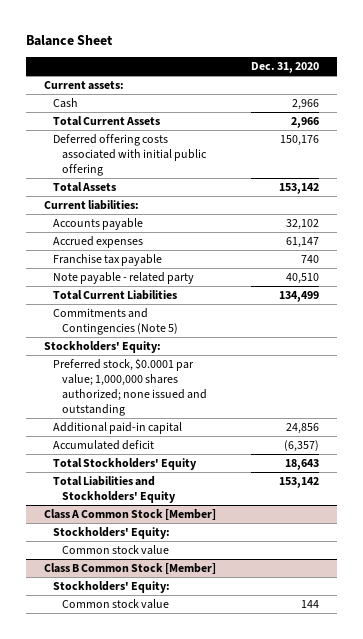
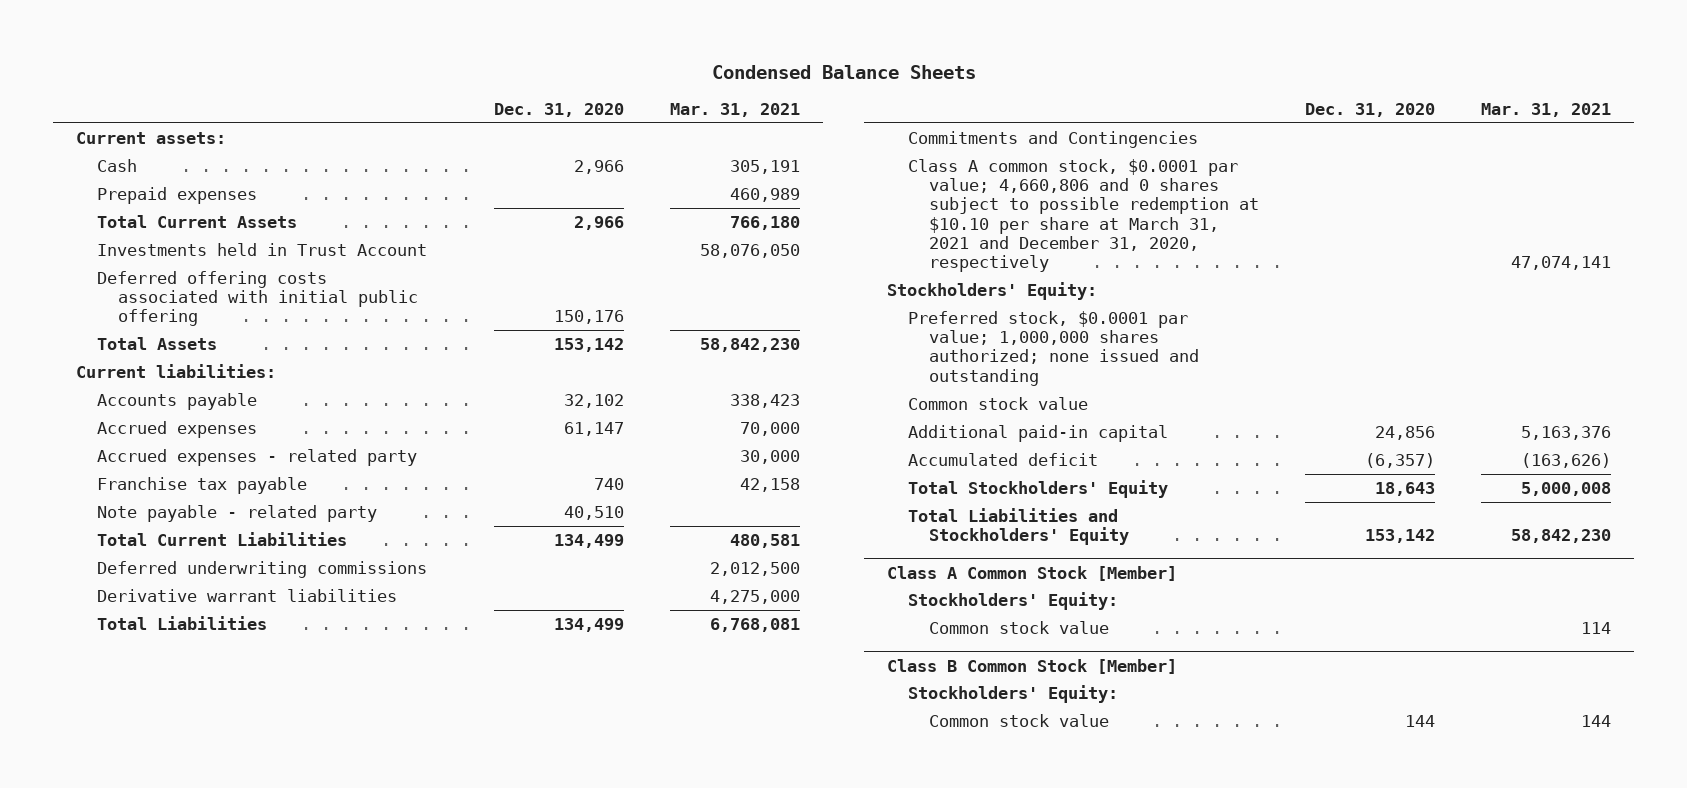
[25,34,113,46] Balance Sheet -> [711,64,976,79] Condensed Balance Sheets
none -> [669,103,800,118] Mar. 31, 2021
none -> [96,186,257,204] Prepaid expenses
none -> [96,242,427,256] Investments held in Trust Account
none -> [96,448,417,466] Accrued expenses - related party
none -> [96,560,427,578] Deferred underwriting commissions
none -> [96,588,397,602] Derivative warrant liabilities
none -> [96,615,267,630] Total Liabilities
[52,308,179,335] Commitments and Contingencies (Note 5) -> [908,130,1199,148] Commitments and Contingencies
none -> [908,158,1260,273] Class A common stock, $0.0001 par value; 4,660,806 and 0 shares subject to possible redemption at $10.10 per share at March 31, 2021 and December 31, 2020, respectively
none -> [908,396,1089,410] Common stock value

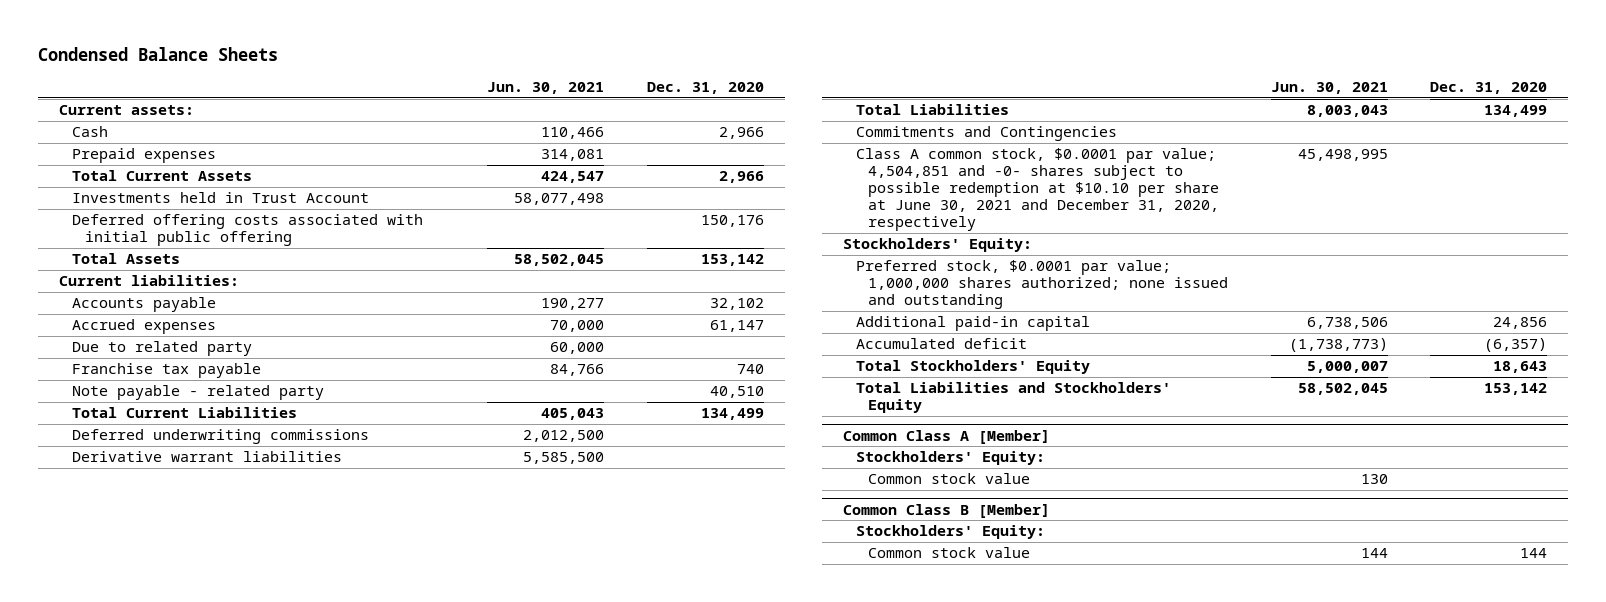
[669,103,800,118] Mar. 31, 2021 -> none
none -> [487,82,605,95] Jun. 30, 2021
[96,448,417,466] Accrued expenses - related party -> none
none -> [72,341,253,357] Due to related party
[908,158,1260,273] Class A common stock, $0.0001 par value; 4,660,806 and 0 shares subject to possible redemption at $10.10 per share at March 31, 2021 and December 31, 2020, respectively -> [855,148,1220,232] Class A common stock, $0.0001 par value; 4,504,851 and -0- shares subject to possible redemption at $10.10 per share at June 30, 2021 and December 31, 2020, respectively
[908,396,1089,410] Common stock value -> none
[887,565,1178,581] Class A Common Stock [Member] -> [842,429,1050,444] Common Class A [Member]
[887,658,1178,674] Class B Common Stock [Member] -> [842,503,1050,518] Common Class B [Member]

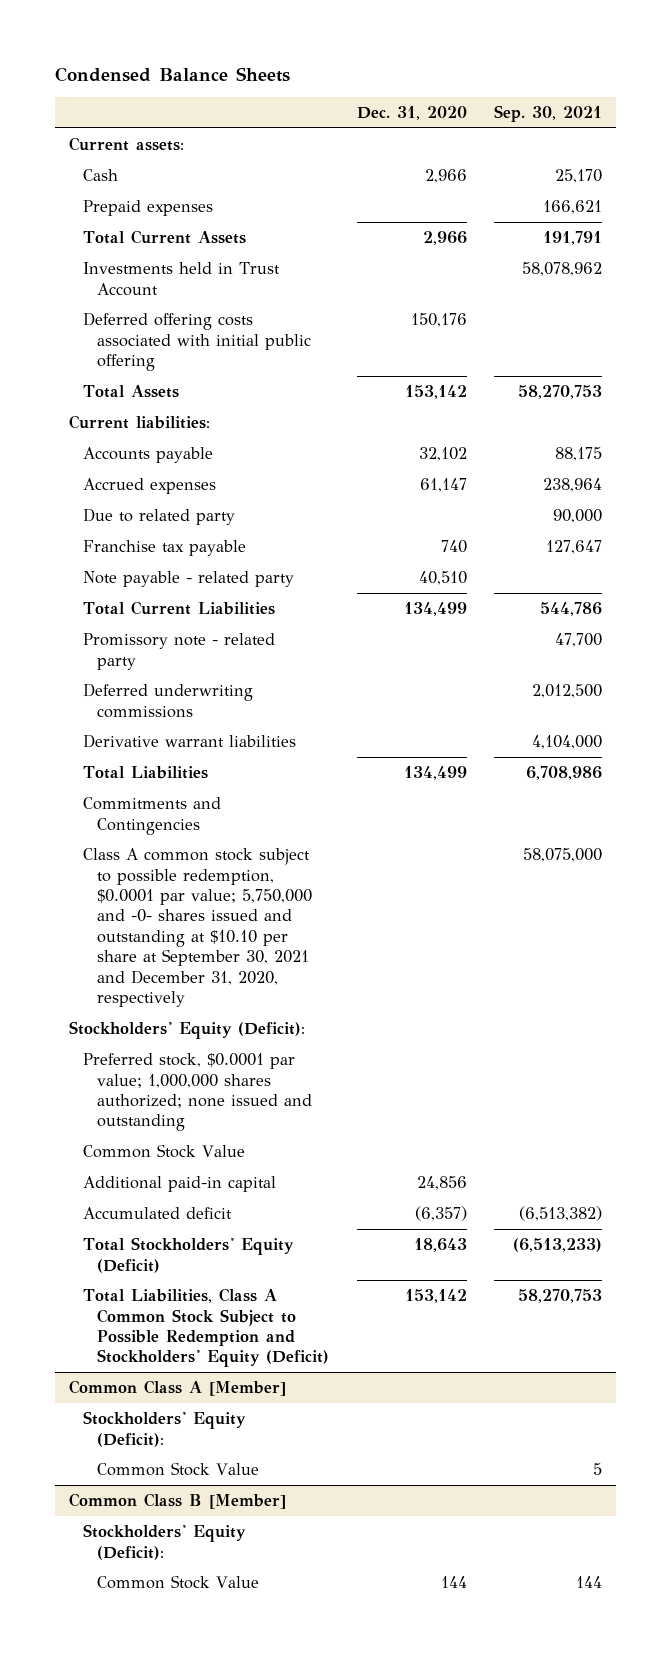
[487,82,605,95] Jun. 30, 2021 -> none
none -> [494,104,603,122] Sep. 30, 2021
none -> [83,633,276,670] Promissory note - related party
[855,148,1220,232] Class A common stock, $0.0001 par value; 4,504,851 and -0- shares subject to possible redemption at $10.10 per share at June 30, 2021 and December 31, 2020, respectively -> [83,848,313,1008] Class A common stock subject to possible redemption, $0.0001 par value; 5,750,000 and -0- shares issued and outstanding at $10.10 per share at September 30, 2021 and December 31, 2020, respectively
[842,238,1032,253] Stockholders' Equity: -> [68,1021,305,1040] Stockholders' Equity (Deficit):
none -> [83,1144,246,1159] Common Stock Value
[855,360,1090,375] Total Stockholders' Equity -> [83,1237,295,1273] Total Stockholders' Equity (Deficit)
[855,382,1171,414] Total Liabilities and Stockholders' Equity -> [83,1288,330,1368] Total Liabilities, Class A Common Stock Subject to Possible Redemption and Stockholders' Equity (Deficit)
[855,451,1045,466] Stockholders' Equity: -> [83,1411,247,1447] Stockholders' Equity (Deficit):
[868,473,1031,485] Common stock value -> [97,1462,260,1477] Common Stock Value
[855,525,1045,540] Stockholders' Equity: -> [83,1524,247,1560] Stockholders' Equity (Deficit):
[868,547,1031,559] Common stock value -> [97,1575,260,1590] Common Stock Value

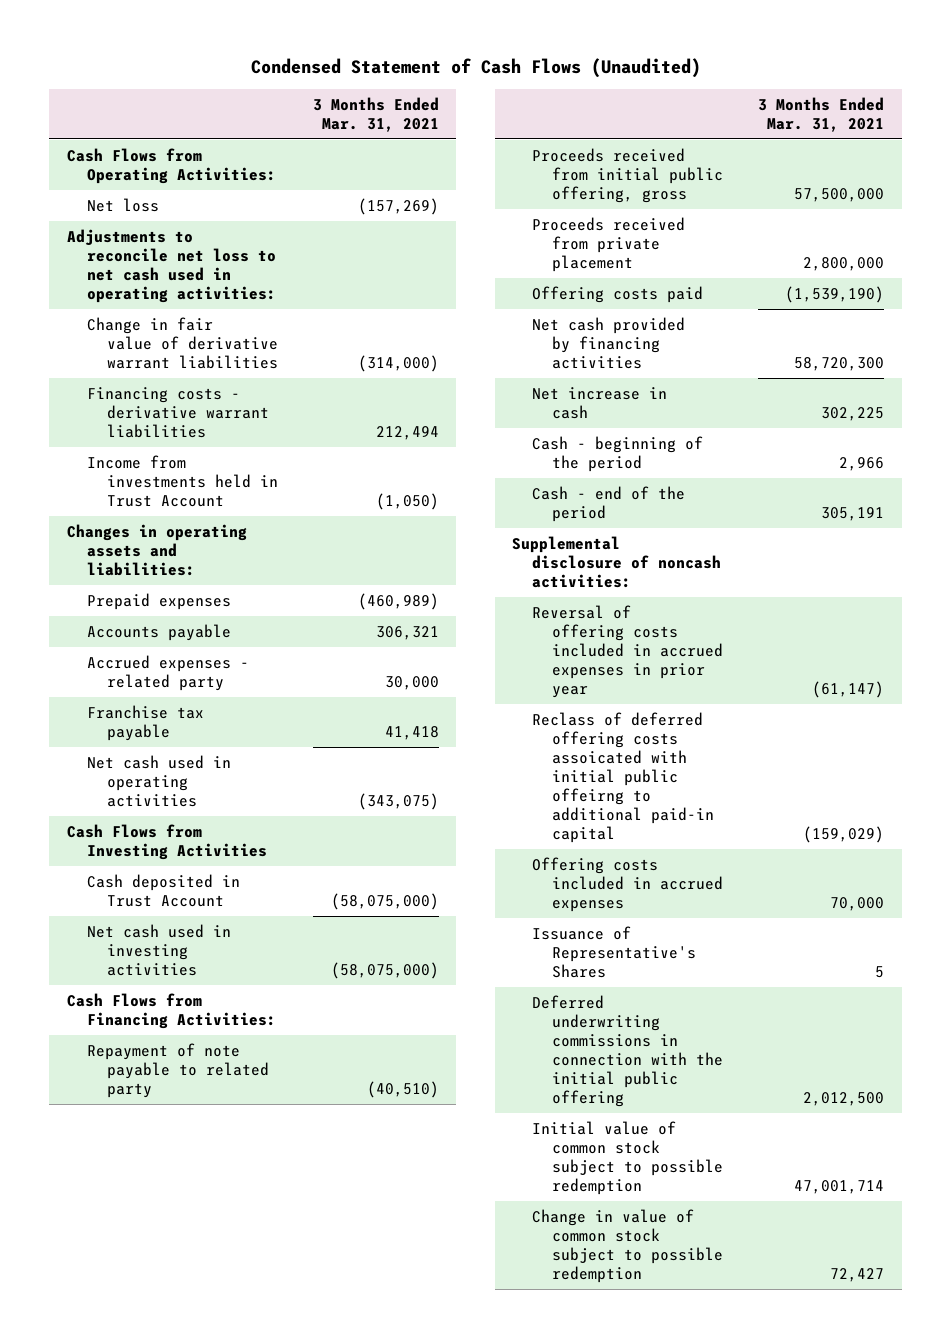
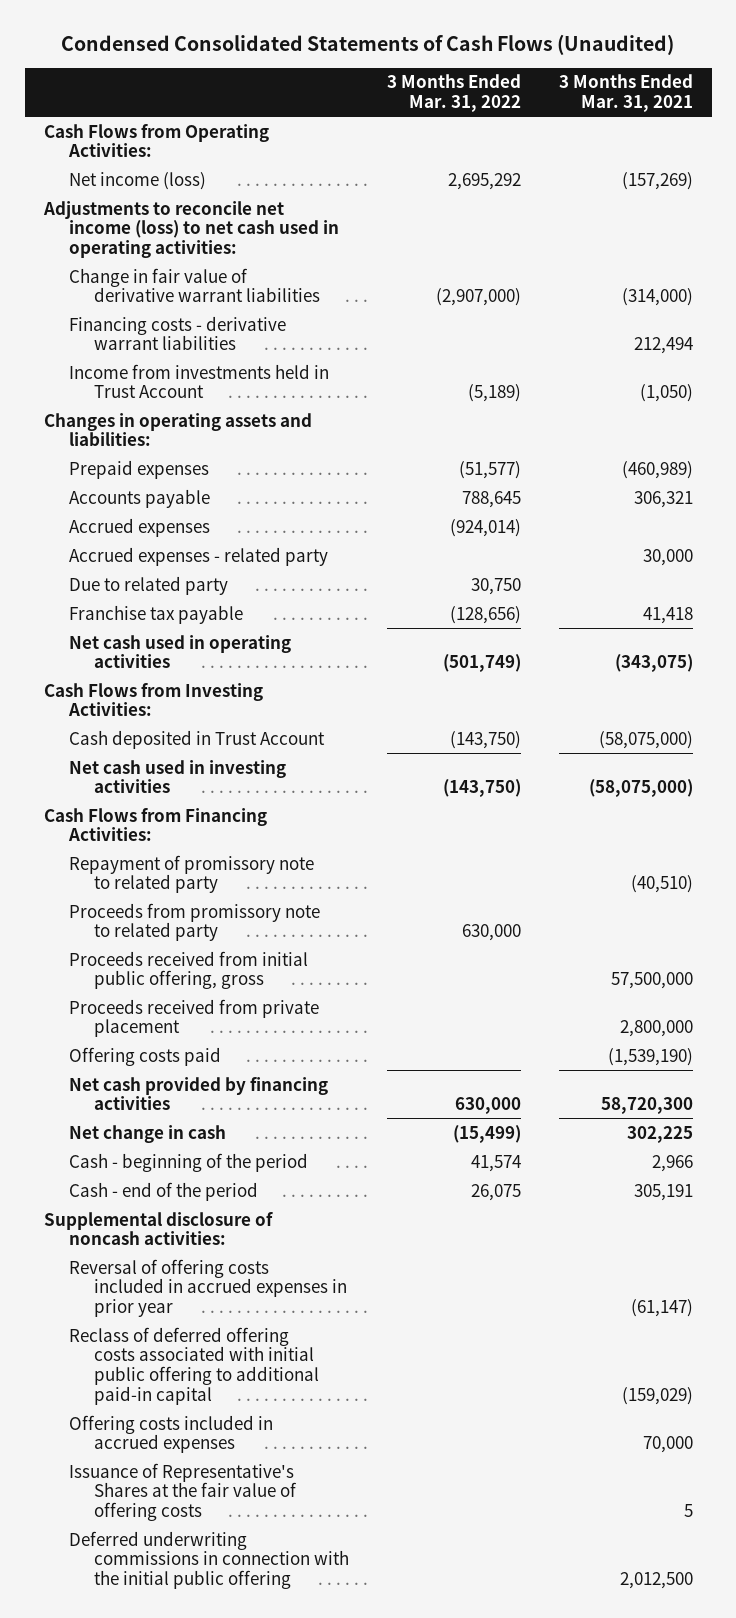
[250,58,701,79] Condensed Statement of Cash Flows (Unaudited) -> [61,33,675,55] Condensed Consolidated Statements of Cash Flows (Unaudited)
none -> [386,74,521,113] 3 Months Ended Mar. 31, 2022
[86,197,159,212] Net loss -> [68,171,206,190] Net income (loss)
[66,228,276,303] Adjustments to reconcile net loss to net cash used in operating activities: -> [42,200,339,258] Adjustments to reconcile net income (loss) to net cash used in operating activities:
none -> [68,517,210,537] Accrued expenses
none -> [68,575,228,595] Due to related party
[66,823,267,860] Cash Flows from Investing Activities -> [43,682,263,717] Cash Flows from Investing Activities:
[86,1042,269,1098] Repayment of note payable to related party -> [68,854,314,894] Repayment of promissory note to related party
none -> [68,902,320,942] Proceeds from promissory note to related party
[532,386,668,419] Net increase in cash -> [68,1124,226,1143] Net change in cash
[532,711,715,843] Reclass of deferred offering costs assoicated with initial public offeirng to additional paid-in capital -> [68,1326,319,1405] Reclass of deferred offering costs associated with initial public offering to additional paid-in capital
[532,925,697,978] Issuance of Representative's Shares -> none
none -> [68,1462,297,1521] Issuance of Representative's Shares at the fair value of offering costs
[532,1120,724,1195] Initial value of common stock subject to possible redemption -> none
[532,1208,724,1283] Change in value of common stock subject to possible redemption -> none

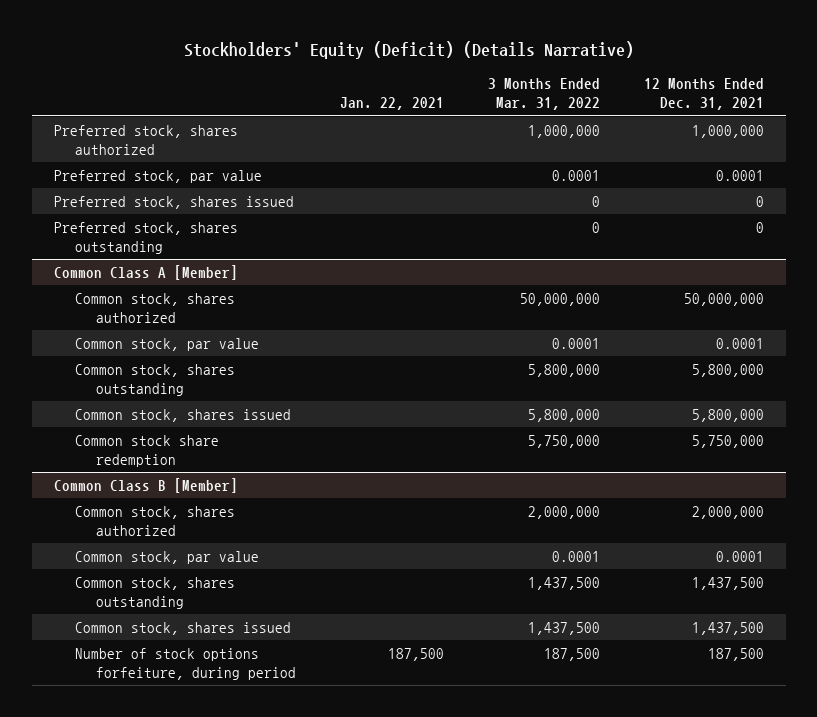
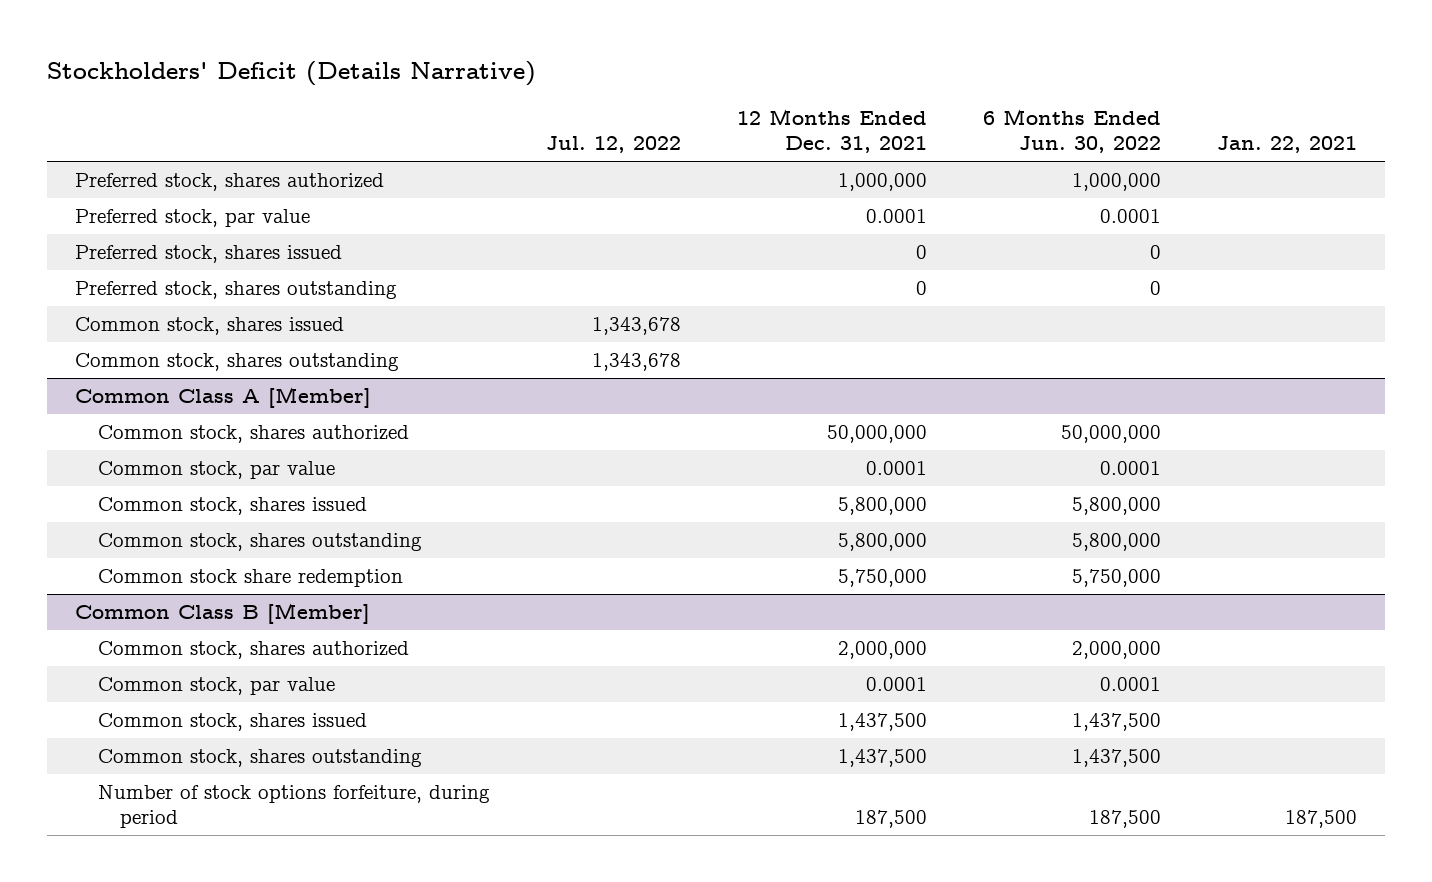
[183,41,634,60] Stockholders' Equity (Deficit) (Details Narrative) -> [47,61,537,87] Stockholders' Deficit (Details Narrative)
[487,78,600,111] 3 Months Ended Mar. 31, 2022 -> none
none -> [545,136,681,154] Jul. 12, 2022
none -> [982,109,1161,154] 6 Months Ended Jun. 30, 2022
none -> [75,317,345,336] Common stock, shares issued
none -> [75,353,400,372] Common stock, shares outstanding
[74,364,235,397] Common stock, shares outstanding -> [97,533,422,552] Common stock, shares outstanding
[74,577,235,610] Common stock, shares outstanding -> [97,749,422,768] Common stock, shares outstanding

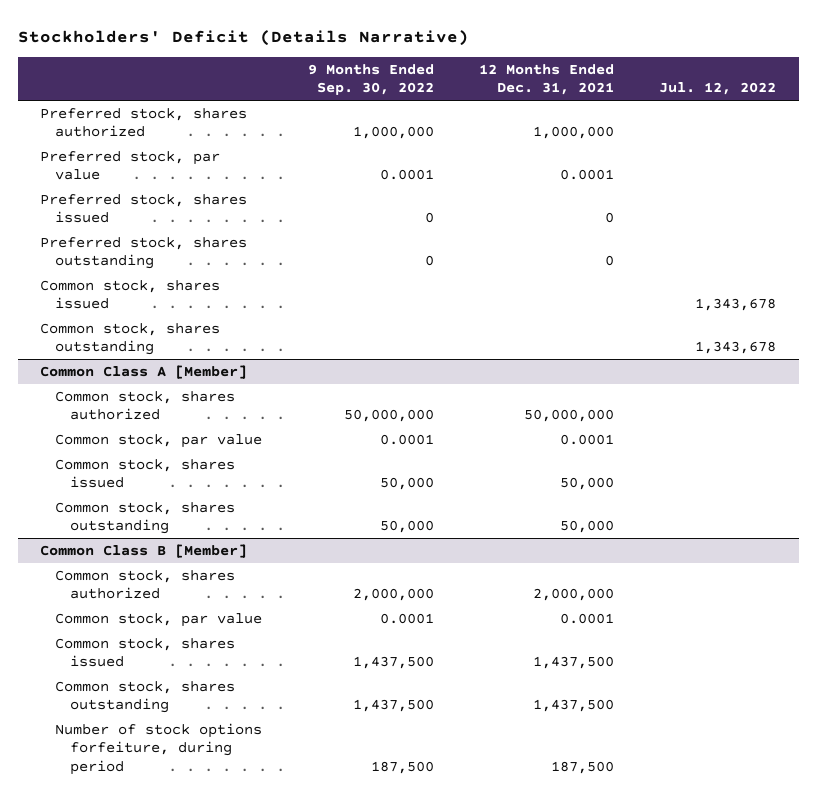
[982,109,1161,154] 6 Months Ended Jun. 30, 2022 -> none
[1216,136,1357,154] Jan. 22, 2021 -> none
none -> [307,63,434,96] 9 Months Ended Sep. 30, 2022
[97,569,403,588] Common stock share redemption -> none
[837,497,927,516] 5,800,000 -> [559,477,614,491] 50,000
[837,533,927,552] 5,800,000 -> [559,520,614,534] 50,000

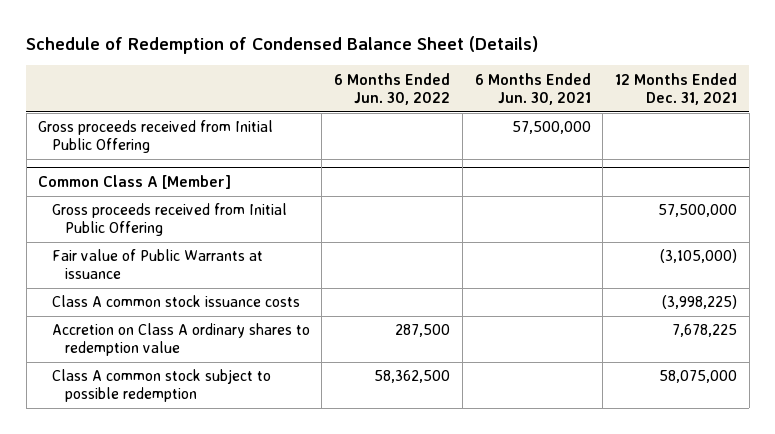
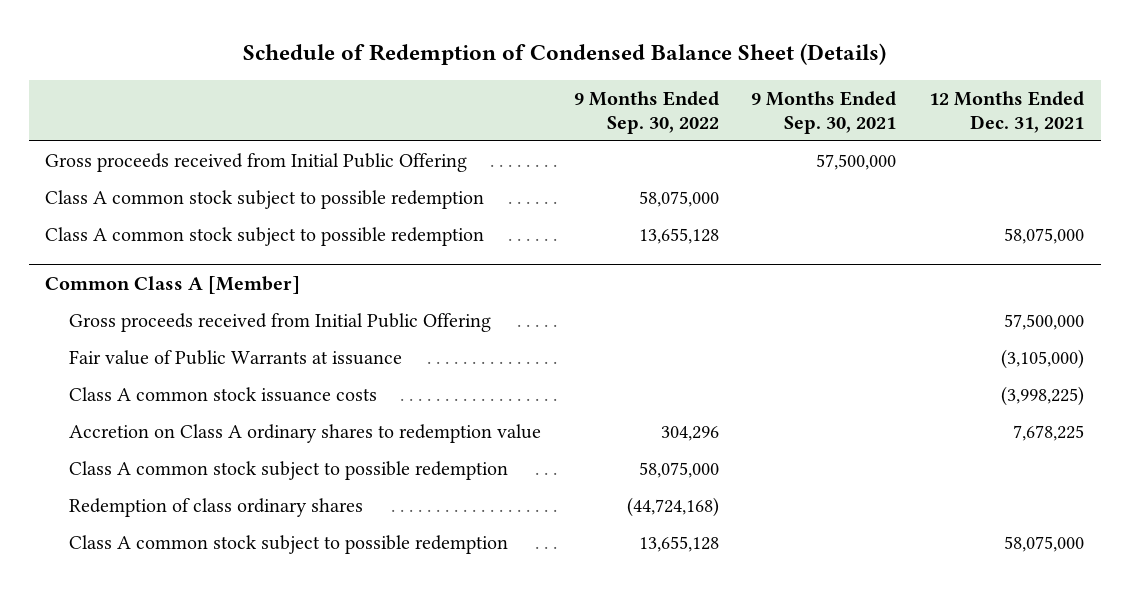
[334,72,451,105] 6 Months Ended Jun. 30, 2022 -> none
[474,72,591,105] 6 Months Ended Jun. 30, 2021 -> none
none -> [573,90,719,134] 9 Months Ended Sep. 30, 2022
none -> [751,90,897,134] 9 Months Ended Sep. 30, 2021
none -> [45,189,485,209] Class A common stock subject to possible redemption
none -> [45,226,485,246] Class A common stock subject to possible redemption
none -> [69,460,509,480] Class A common stock subject to possible redemption
none -> [69,497,364,517] Redemption of class ordinary shares

